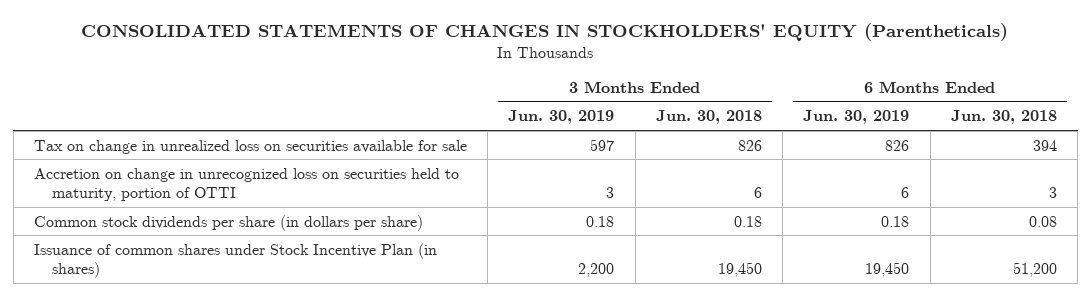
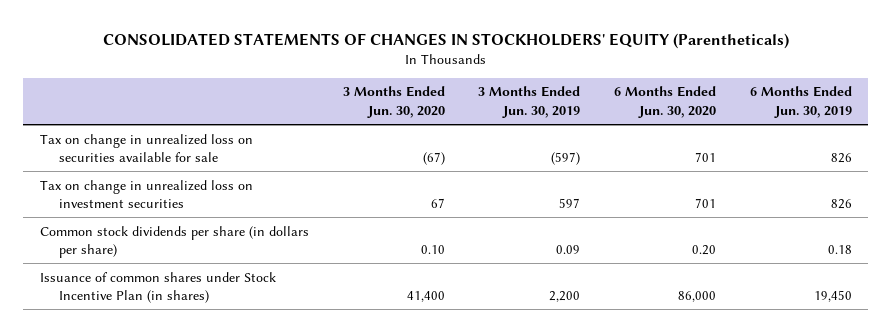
[655,110,762,125] Jun. 30, 2018 -> none
[950,110,1057,125] Jun. 30, 2018 -> none
none -> [342,86,445,118] 3 Months Ended Jun. 30, 2020
none -> [613,86,716,118] 6 Months Ended Jun. 30, 2020
[33,167,459,201] Accretion on change in unrecognized loss on securities held to maturity, portion of OTTI -> none
[590,138,615,151] 597 -> [551,151,581,165] (597)
none -> [40,179,254,208] Tax on change in unrealized loss on investment securities
[586,215,615,227] 0.18 -> [556,244,581,254] 0.09

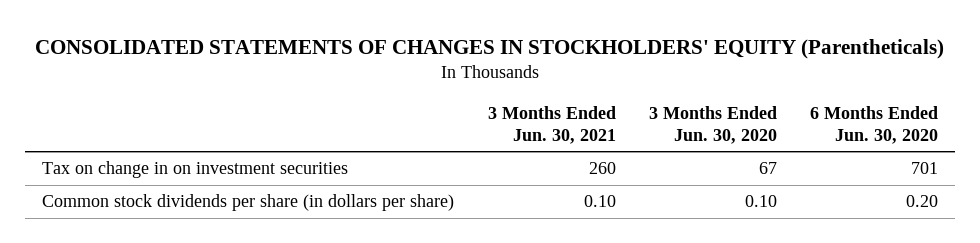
[478,86,581,118] 3 Months Ended Jun. 30, 2019 -> none
[749,86,852,118] 6 Months Ended Jun. 30, 2019 -> none
none -> [487,105,616,144] 3 Months Ended Jun. 30, 2021
[40,133,254,162] Tax on change in unrealized loss on securities available for sale -> none
[40,179,254,208] Tax on change in unrealized loss on investment securities -> [42,161,349,179] Tax on change in on investment securities
[40,271,277,303] Issuance of common shares under Stock Incentive Plan (in shares) -> none

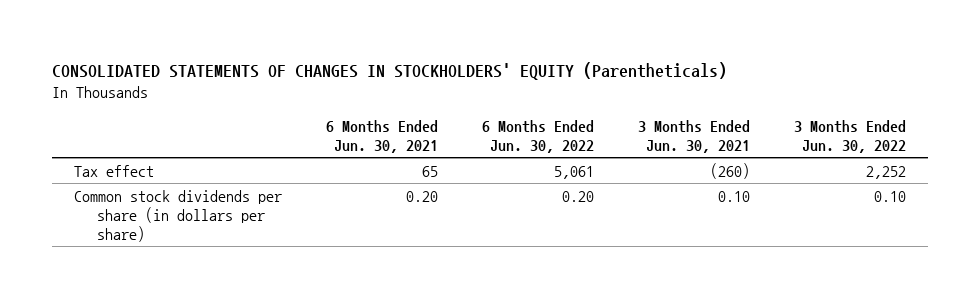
[648,105,777,144] 3 Months Ended Jun. 30, 2020 -> none
[810,105,939,144] 6 Months Ended Jun. 30, 2020 -> none
none -> [325,119,438,153] 6 Months Ended Jun. 30, 2021
none -> [481,119,594,153] 6 Months Ended Jun. 30, 2022
none -> [794,119,907,153] 3 Months Ended Jun. 30, 2022
[42,161,349,179] Tax on change in on investment securities -> none
none -> [73,164,154,177] Tax effect

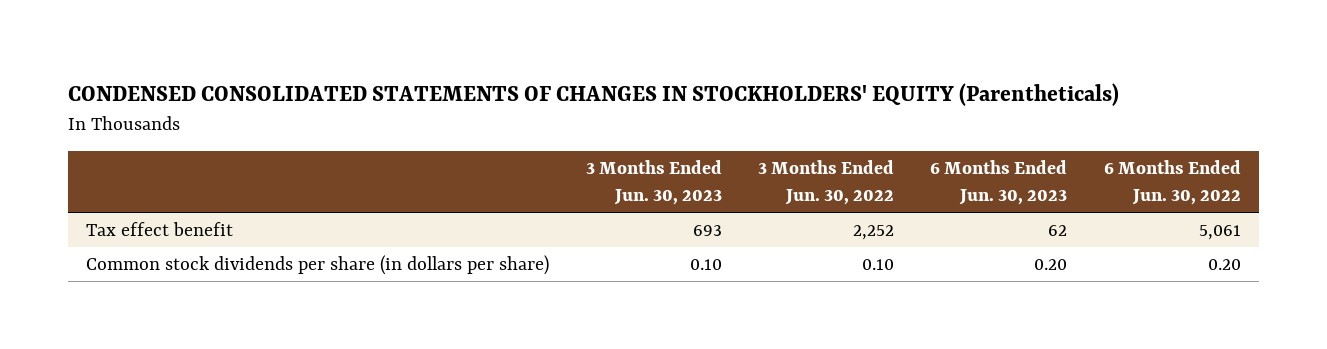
[51,62,727,81] CONSOLIDATED STATEMENTS OF CHANGES IN STOCKHOLDERS' EQUITY (Parentheticals) -> [67,82,1119,106] CONDENSED CONSOLIDATED STATEMENTS OF CHANGES IN STOCKHOLDERS' EQUITY (Parentheticals)
[325,119,438,153] 6 Months Ended Jun. 30, 2021 -> none
[638,119,751,153] 3 Months Ended Jun. 30, 2021 -> none
none -> [585,160,722,205] 3 Months Ended Jun. 30, 2023
none -> [930,160,1068,205] 6 Months Ended Jun. 30, 2023
[73,164,154,177] Tax effect -> [86,222,234,237] Tax effect benefit

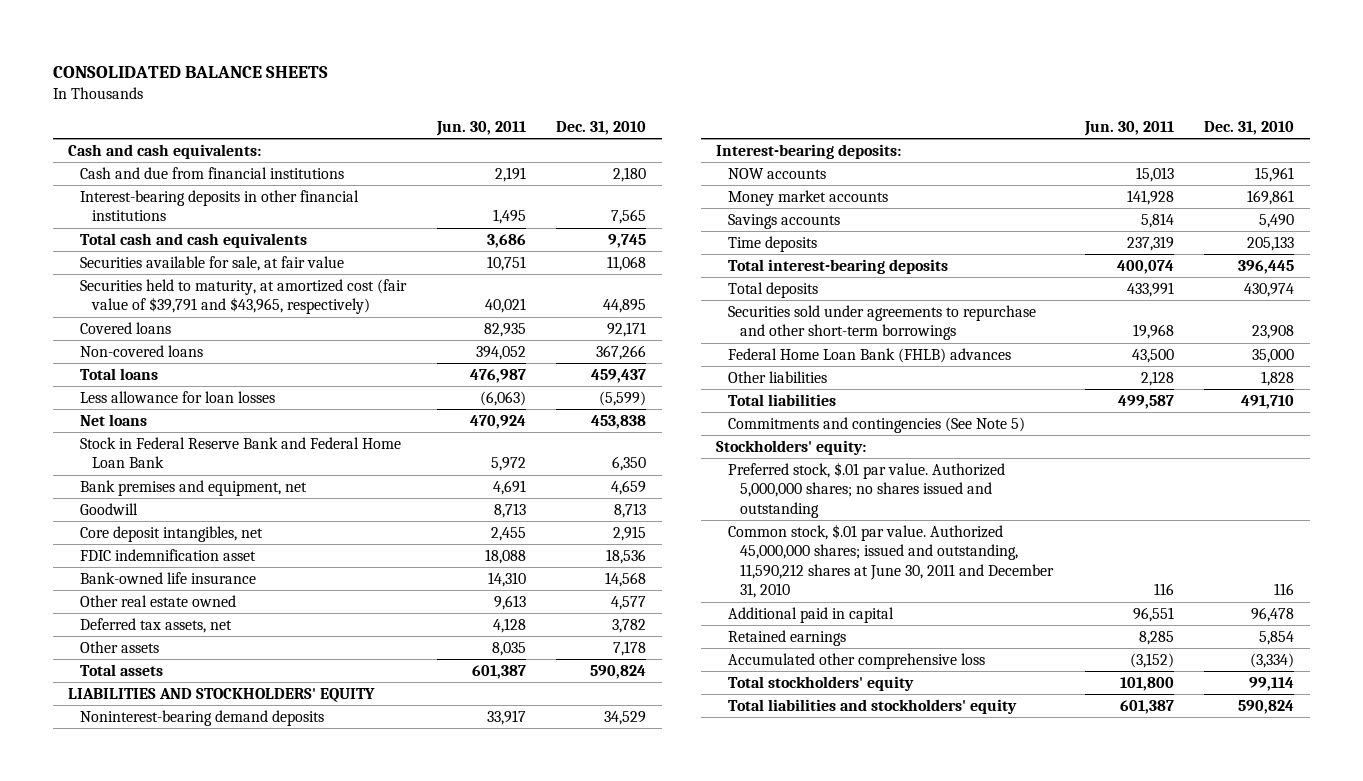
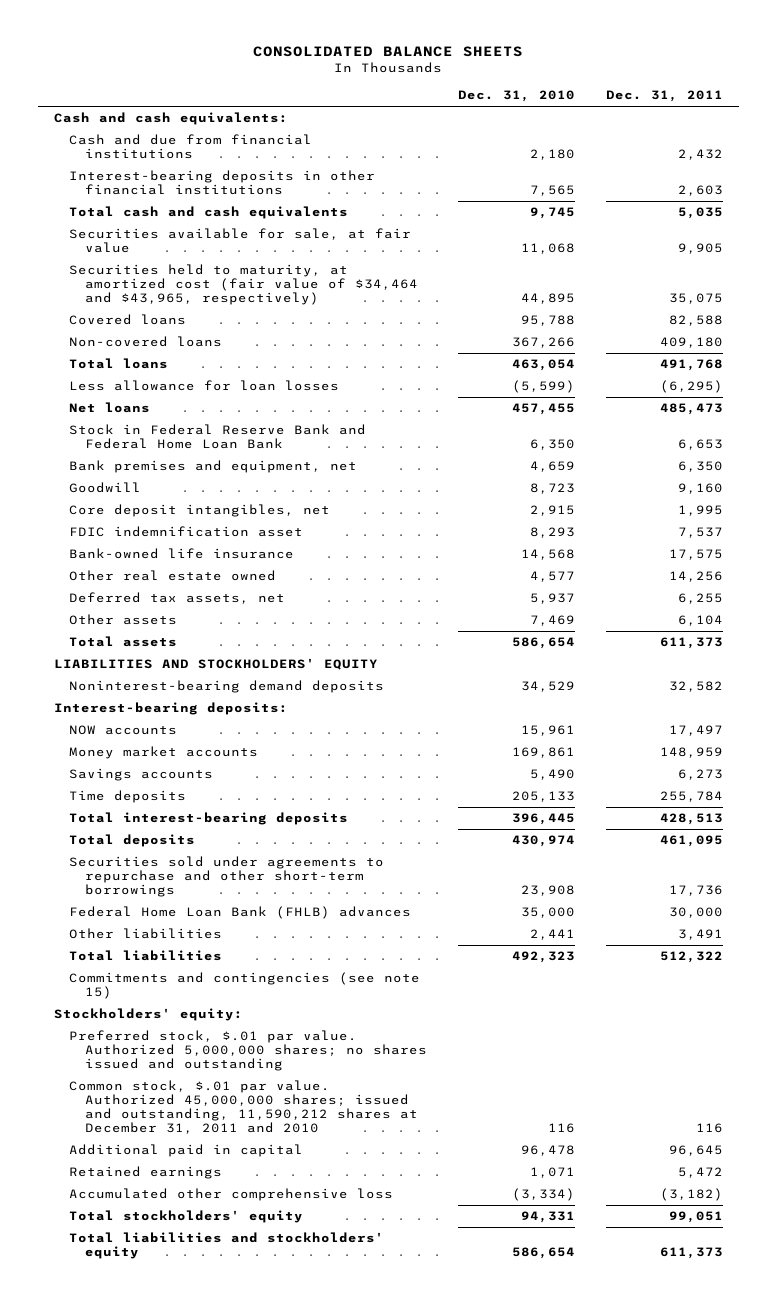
[435,120,526,136] Jun. 30, 2011 -> none
none -> [606,90,724,103] Dec. 31, 2011
[79,279,407,315] Securities held to maturity, at amortized cost (fair value of $39,791 and $43,965, respectively) -> [69,264,418,305] Securities held to maturity, at amortized cost (fair value of $34,464 and $43,965, respectively)
[607,322,647,338] 92,171 -> [520,315,575,327] 95,788
[591,369,647,384] 459,437 -> [511,359,575,372] 463,054
[591,415,647,430] 453,838 -> [511,403,575,416] 457,455
[614,503,647,519] 8,713 -> [529,483,575,495] 8,723
[606,549,647,565] 18,536 -> [529,527,575,539] 8,293
[612,619,647,634] 3,782 -> [529,593,575,605] 5,937
[613,641,647,657] 7,178 -> [529,615,575,627] 7,469
[590,665,647,680] 590,824 -> [511,637,575,650] 586,654
[1261,371,1295,387] 1,828 -> [529,929,575,941] 2,441
[1241,395,1295,410] 491,710 -> [511,951,575,964] 492,323
[728,417,1026,434] Commitments and contingencies (See Note 5) -> [69,972,421,1000] Commitments and contingencies (see note 15)
[728,524,1054,599] Common stock, $.01 par value. Authorized 45,000,000 shares; issued and outstanding, 11,590,212 shares at June 30, 2011 and December 31, 2010 -> [69,1080,418,1134] Common stock, $.01 par value. Authorized 45,000,000 shares; issued and outstanding, 11,590,212 shares at December 31, 2011 and 2010
[1259,631,1295,646] 5,854 -> [529,1167,575,1179] 1,071
[1249,677,1295,692] 99,114 -> [520,1211,575,1224] 94,331
[1238,700,1295,715] 590,824 -> [511,1247,575,1260] 586,654

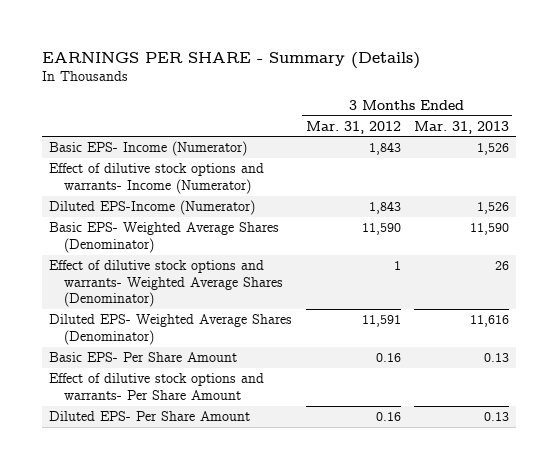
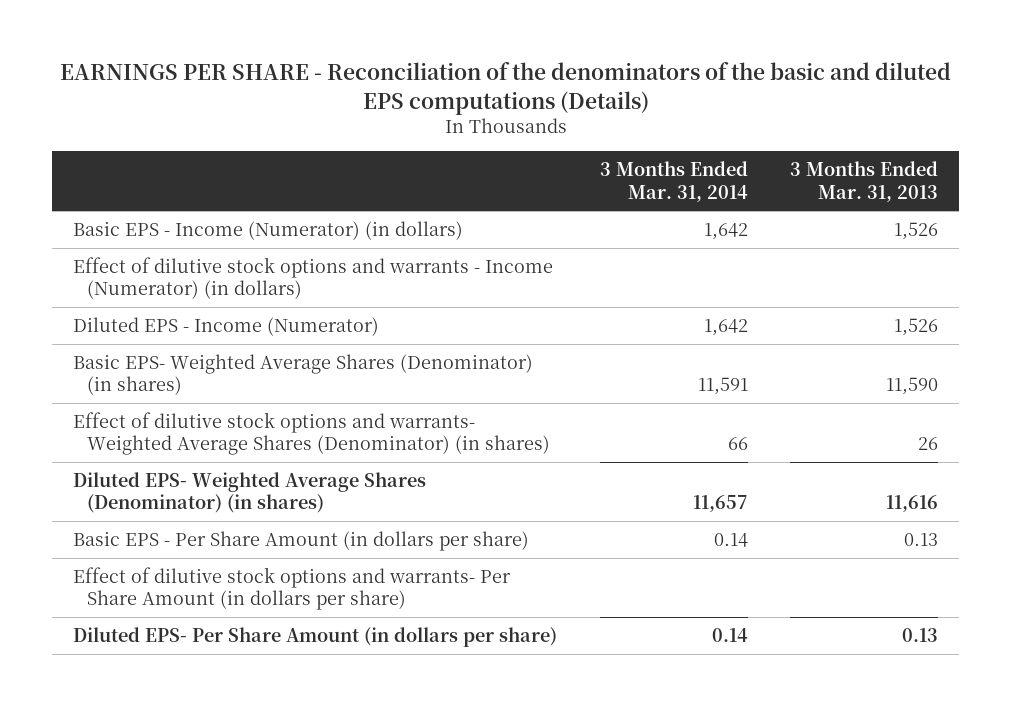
[42,52,421,70] EARNINGS PER SHARE - Summary (Details) -> [59,62,951,115] EARNINGS PER SHARE - Reconciliation of the denominators of the basic and diluted EPS computations (Details)
[305,120,401,134] Mar. 31, 2012 -> none
none -> [599,161,748,202] 3 Months Ended Mar. 31, 2014
[49,141,248,157] Basic EPS- Income (Numerator) -> [73,220,464,240] Basic EPS - Income (Numerator) (in dollars)
[49,163,265,194] Effect of dilutive stock options and warrants- Income (Numerator) -> [73,256,554,300] Effect of dilutive stock options and warrants - Income (Numerator) (in dollars)
[49,200,256,216] Diluted EPS-Income (Numerator) -> [73,316,380,336] Diluted EPS - Income (Numerator)
[49,222,280,253] Basic EPS- Weighted Average Shares (Denominator) -> [73,353,534,396] Basic EPS- Weighted Average Shares (Denominator) (in shares)
[49,260,284,308] Effect of dilutive stock options and warrants- Weighted Average Shares (Denominator) -> [73,411,550,456] Effect of dilutive stock options and warrants- Weighted Average Shares (Denominator) (in shares)
[49,314,293,345] Diluted EPS- Weighted Average Shares (Denominator) -> [73,471,427,514] Diluted EPS- Weighted Average Shares (Denominator) (in shares)
[49,352,238,363] Basic EPS- Per Share Amount -> [73,530,530,551] Basic EPS - Per Share Amount (in dollars per share)
[49,373,265,400] Effect of dilutive stock options and warrants- Per Share Amount -> [73,566,512,611] Effect of dilutive stock options and warrants- Per Share Amount (in dollars per share)
[49,411,251,422] Diluted EPS- Per Share Amount -> [73,626,558,647] Diluted EPS- Per Share Amount (in dollars per share)

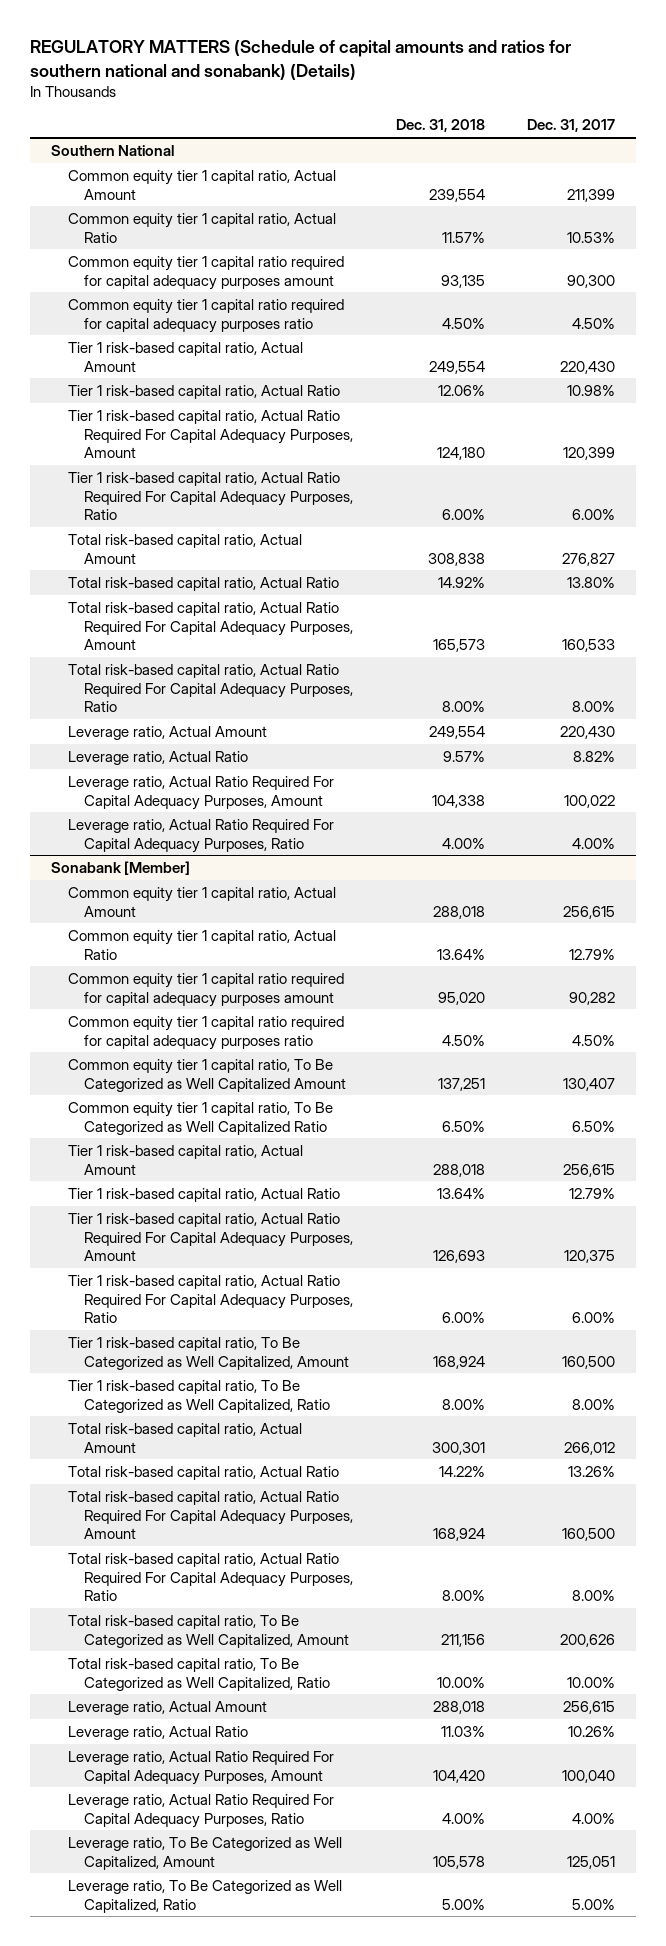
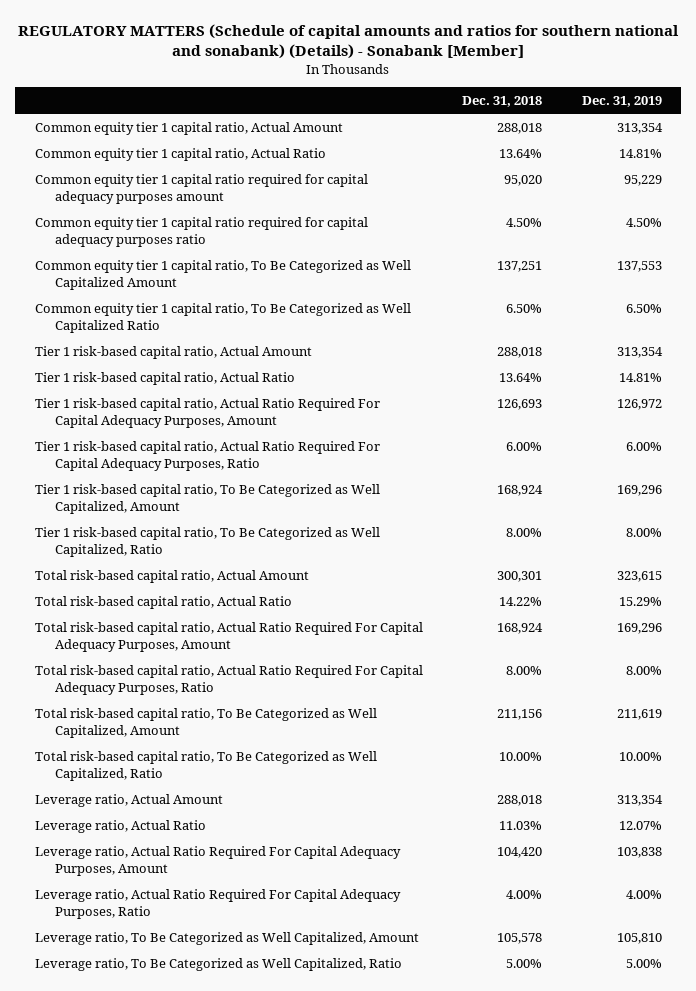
[29,40,571,80] REGULATORY MATTERS (Schedule of capital amounts and ratios for southern national and sonabank) (Details) -> [18,23,680,60] REGULATORY MATTERS (Schedule of capital amounts and ratios for southern national and sonabank) (Details) - Sonabank [Member]
[526,119,615,133] Dec. 31, 2017 -> none
none -> [581,95,662,107] Dec. 31, 2019
[50,144,174,156] Southern National -> none
[67,169,336,200] Common equity tier 1 capital ratio, Actual Amount -> none
[67,212,336,243] Common equity tier 1 capital ratio, Actual Ratio -> none
[67,255,344,290] Common equity tier 1 capital ratio required for capital adequacy purposes amount -> none
[67,298,344,333] Common equity tier 1 capital ratio required for capital adequacy purposes ratio -> none
[67,341,303,372] Tier 1 risk-based capital ratio, Actual Amount -> none
[67,384,340,399] Tier 1 risk-based capital ratio, Actual Ratio -> none
[67,409,354,459] Tier 1 risk-based capital ratio, Actual Ratio Required For Capital Adequacy Purposes, Amount -> none
[67,471,354,521] Tier 1 risk-based capital ratio, Actual Ratio Required For Capital Adequacy Purposes, Ratio -> none
[67,533,302,564] Total risk-based capital ratio, Actual Amount -> none
[67,576,339,591] Total risk-based capital ratio, Actual Ratio -> none
[67,601,354,651] Total risk-based capital ratio, Actual Ratio Required For Capital Adequacy Purposes, Amount -> none
[67,663,354,713] Total risk-based capital ratio, Actual Ratio Required For Capital Adequacy Purposes, Ratio -> none
[67,725,267,740] Leverage ratio, Actual Amount -> none
[67,750,248,765] Leverage ratio, Actual Ratio -> none
[67,775,334,810] Leverage ratio, Actual Ratio Required For Capital Adequacy Purposes, Amount -> none
[67,818,334,853] Leverage ratio, Actual Ratio Required For Capital Adequacy Purposes, Ratio -> none
[50,860,190,875] Sonabank [Member] -> none

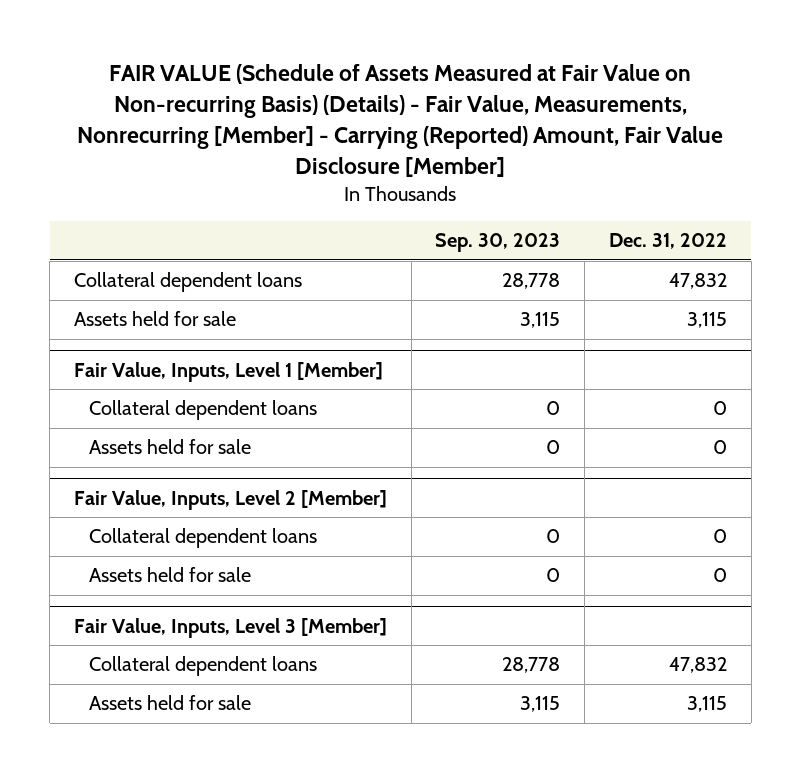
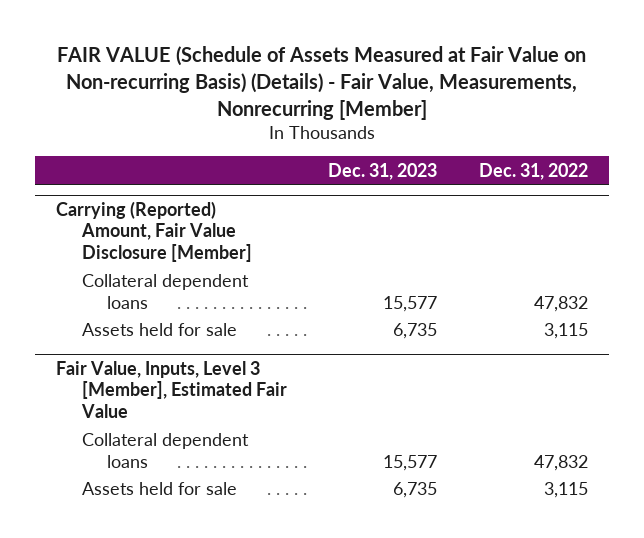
[77,63,724,177] FAIR VALUE (Schedule of Assets Measured at Fair Value on Non-recurring Basis) (Details) - Fair Value, Measurements, Nonrecurring [Member] - Carrying (Reported) Amount, Fair Value Disclosure [Member] -> [57,46,587,120] FAIR VALUE (Schedule of Assets Measured at Fair Value on Non-recurring Basis) (Details) - Fair Value, Measurements, Nonrecurring [Member]
[435,233,561,253] Sep. 30, 2023 -> none
none -> [328,162,438,180] Dec. 31, 2023
none -> [56,200,252,262] Carrying (Reported) Amount, Fair Value Disclosure [Member]
[73,361,383,382] Fair Value, Inputs, Level 1 [Member] -> none
[89,400,318,421] Collateral dependent loans -> none
[89,439,252,455] Assets held for sale -> none
[73,489,387,510] Fair Value, Inputs, Level 2 [Member] -> none
[89,528,318,549] Collateral dependent loans -> none
[89,567,252,583] Assets held for sale -> none
[73,617,387,638] Fair Value, Inputs, Level 3 [Member] -> [56,360,287,418] Fair Value, Inputs, Level 3 [Member], Estimated Fair Value

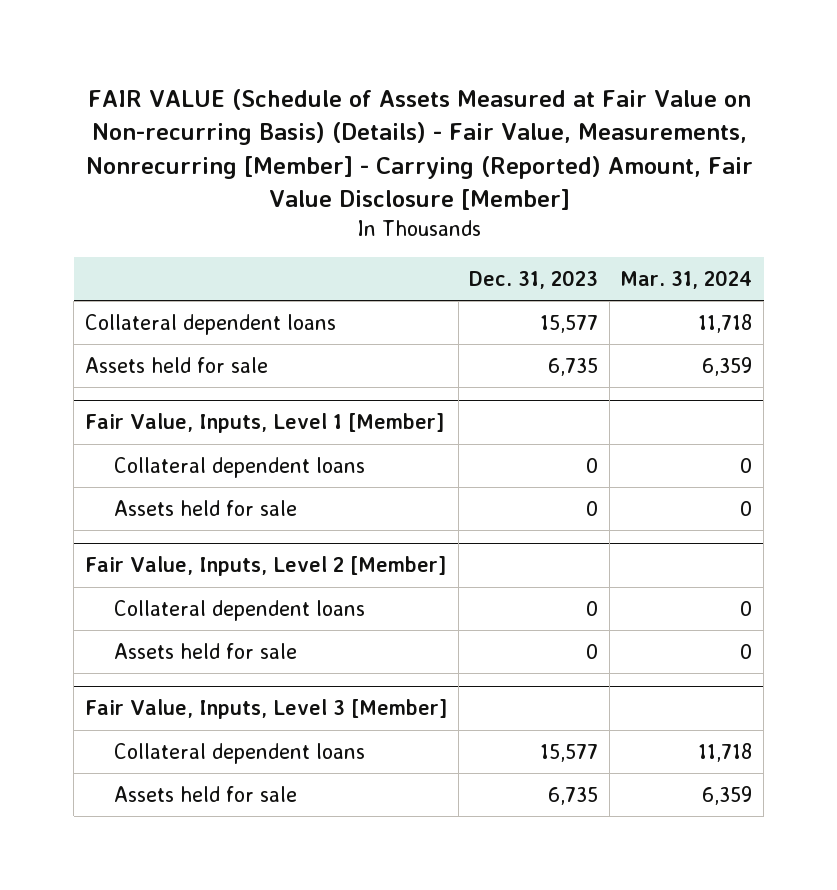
[57,46,587,120] FAIR VALUE (Schedule of Assets Measured at Fair Value on Non-recurring Basis) (Details) - Fair Value, Measurements, Nonrecurring [Member] -> [85,89,753,210] FAIR VALUE (Schedule of Assets Measured at Fair Value on Non-recurring Basis) (Details) - Fair Value, Measurements, Nonrecurring [Member] - Carrying (Reported) Amount, Fair Value Disclosure [Member]
[479,162,589,180] Dec. 31, 2022 -> none
none -> [620,270,753,290] Mar. 31, 2024
[56,200,252,262] Carrying (Reported) Amount, Fair Value Disclosure [Member] -> none
none -> [84,413,444,434] Fair Value, Inputs, Level 1 [Member]
none -> [114,457,366,479] Collateral dependent loans
none -> [114,500,298,517] Assets held for sale
none -> [84,556,446,577] Fair Value, Inputs, Level 2 [Member]
none -> [114,600,366,622] Collateral dependent loans
none -> [114,643,298,660] Assets held for sale
[56,360,287,418] Fair Value, Inputs, Level 3 [Member], Estimated Fair Value -> [84,699,447,720] Fair Value, Inputs, Level 3 [Member]

